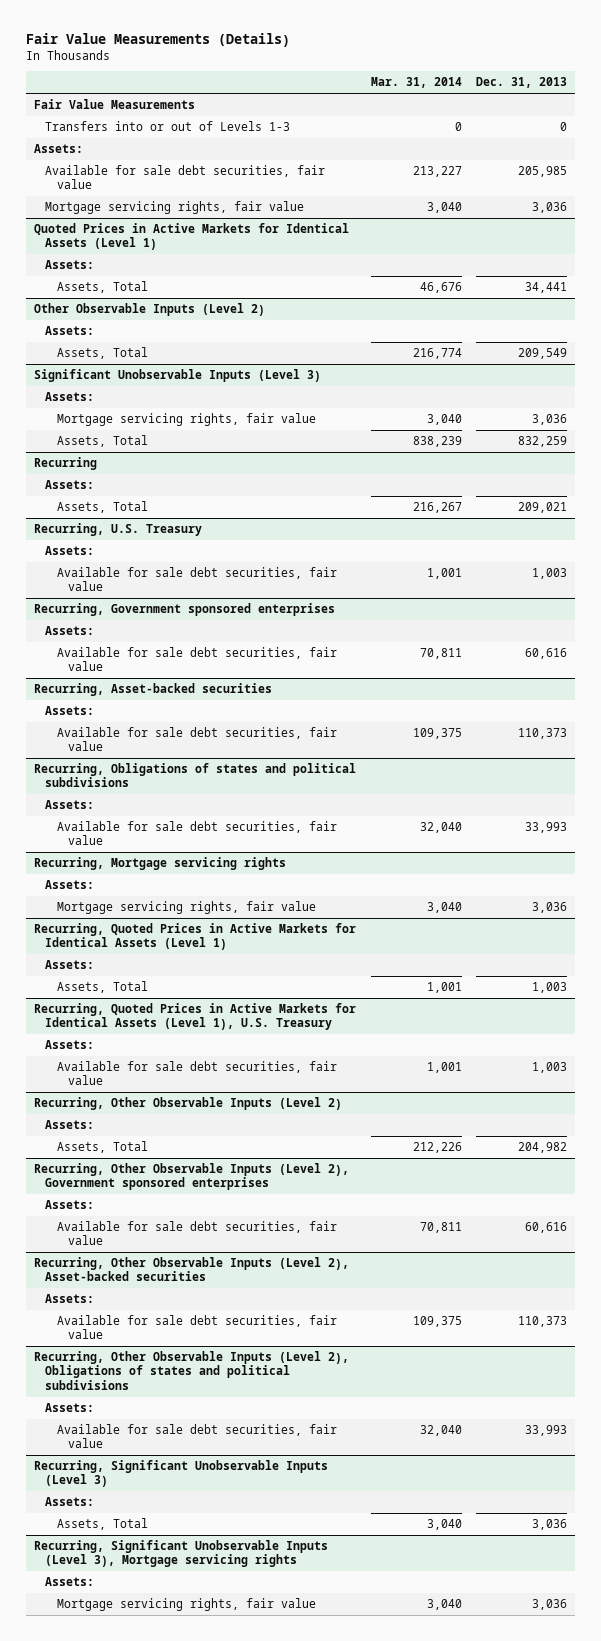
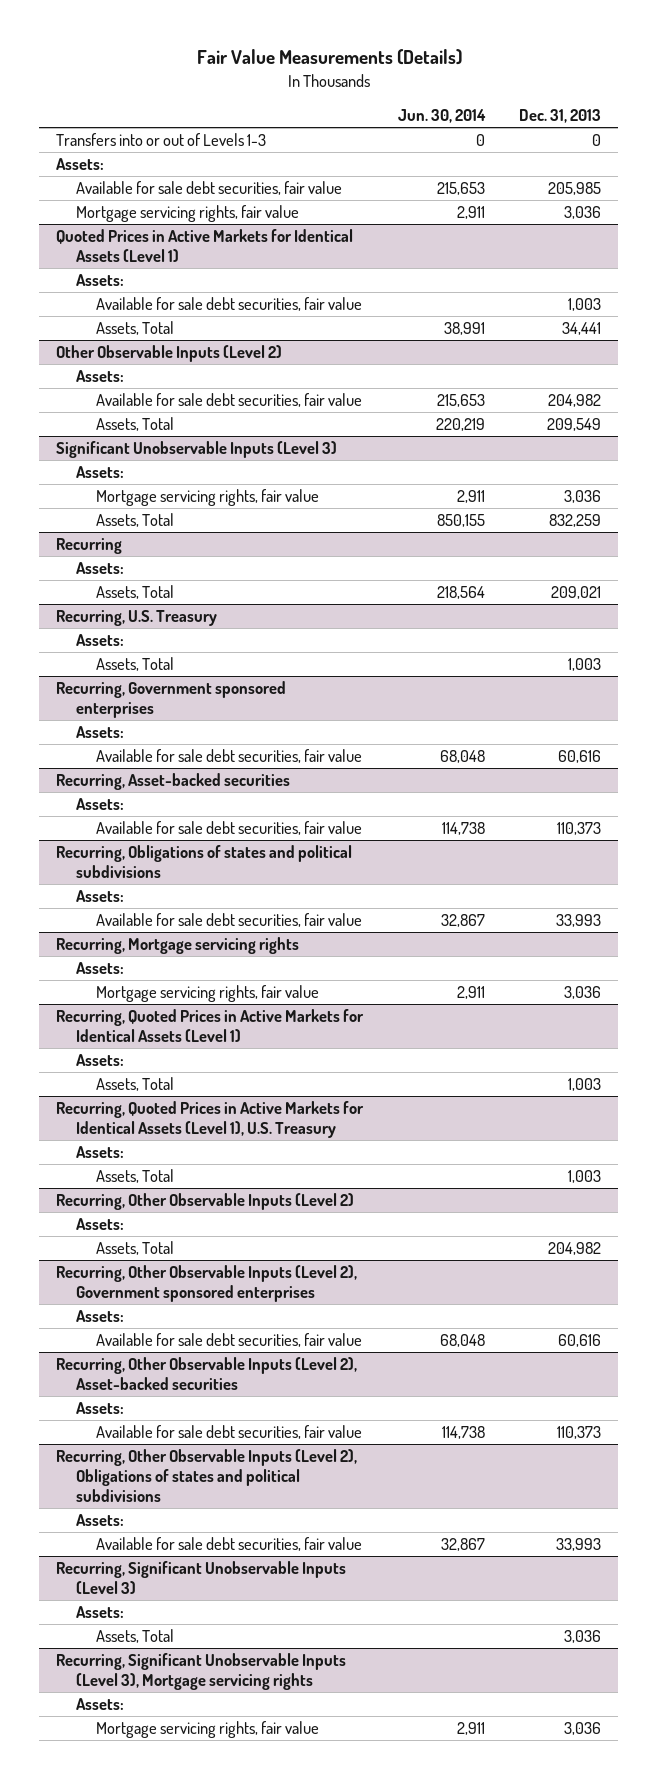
[370,77,462,89] Mar. 31, 2014 -> none
none -> [397,108,486,123] Jun. 30, 2014
[33,99,195,110] Fair Value Measurements -> none
none -> [95,297,362,312] Available for sale debt securities, fair value
none -> [95,393,362,408] Available for sale debt securities, fair value
[56,567,337,592] Available for sale debt securities, fair value -> none
none -> [95,657,174,672] Assets, Total
[56,1061,337,1086] Available for sale debt securities, fair value -> none
none -> [95,1169,174,1184] Assets, Total

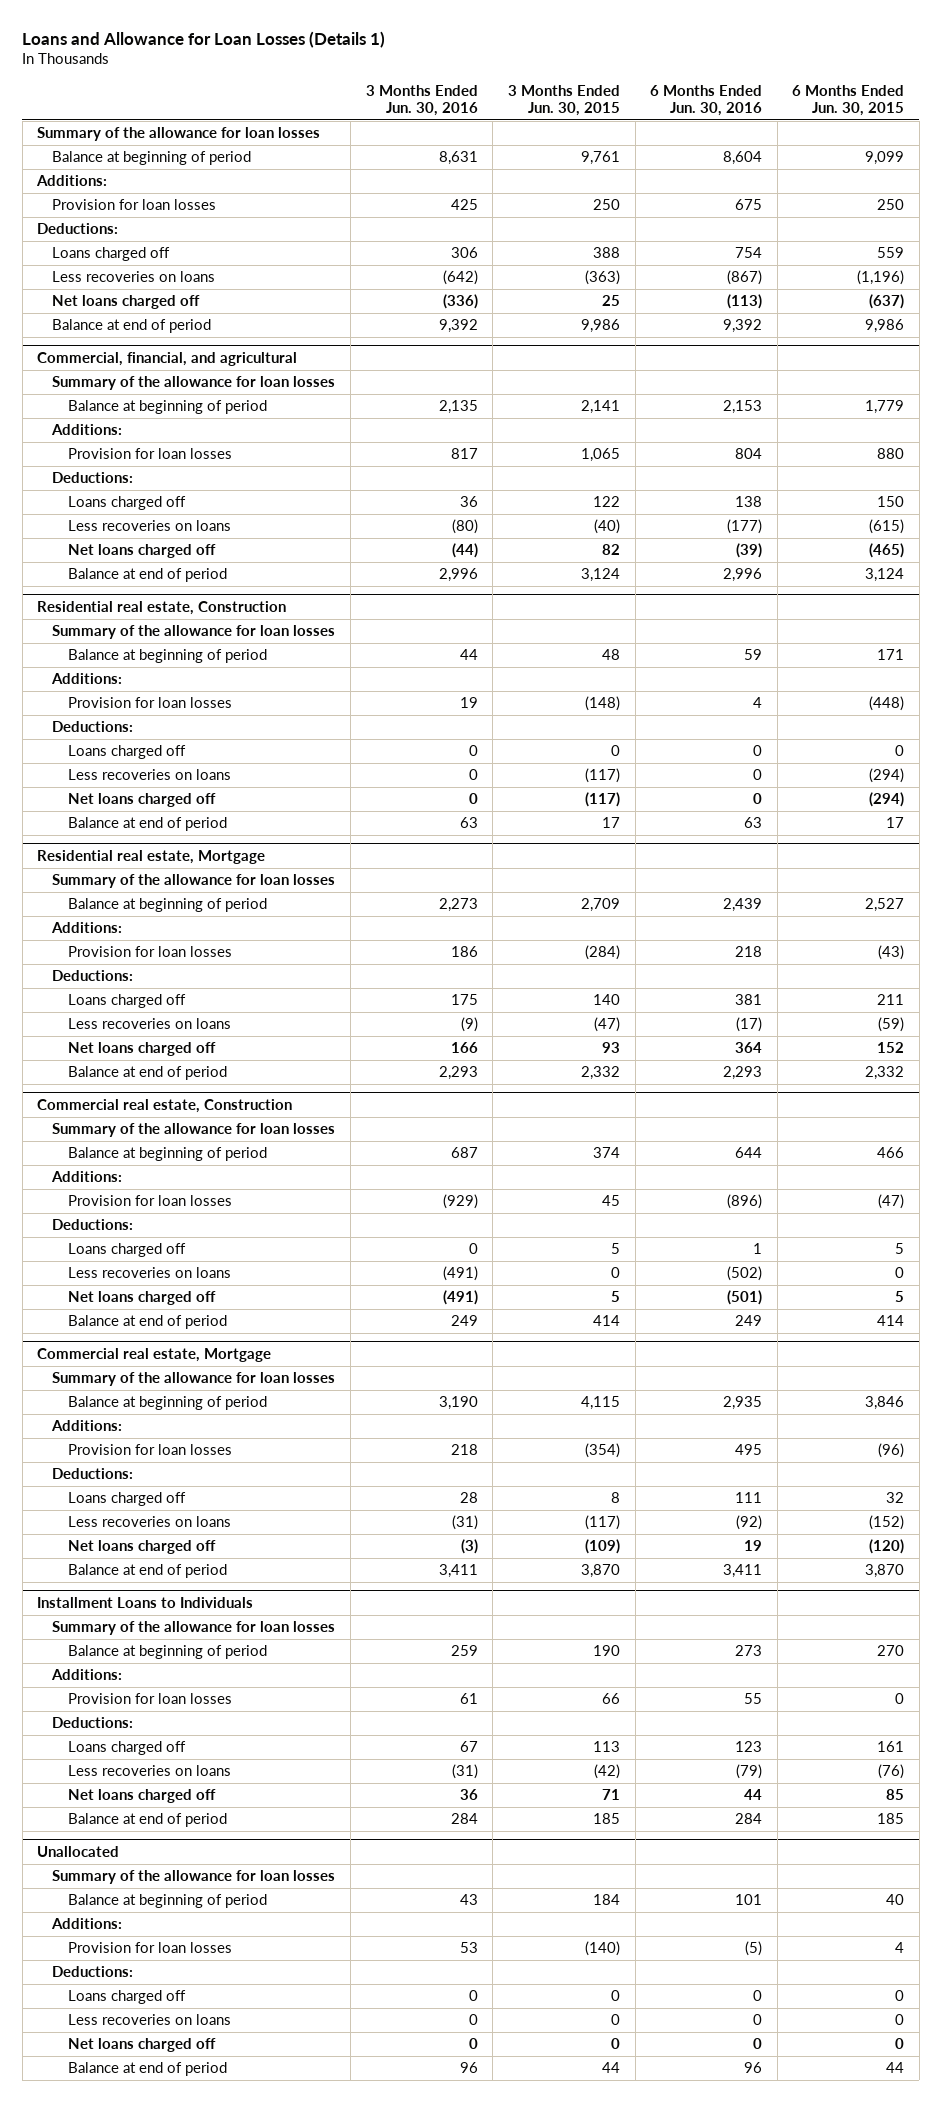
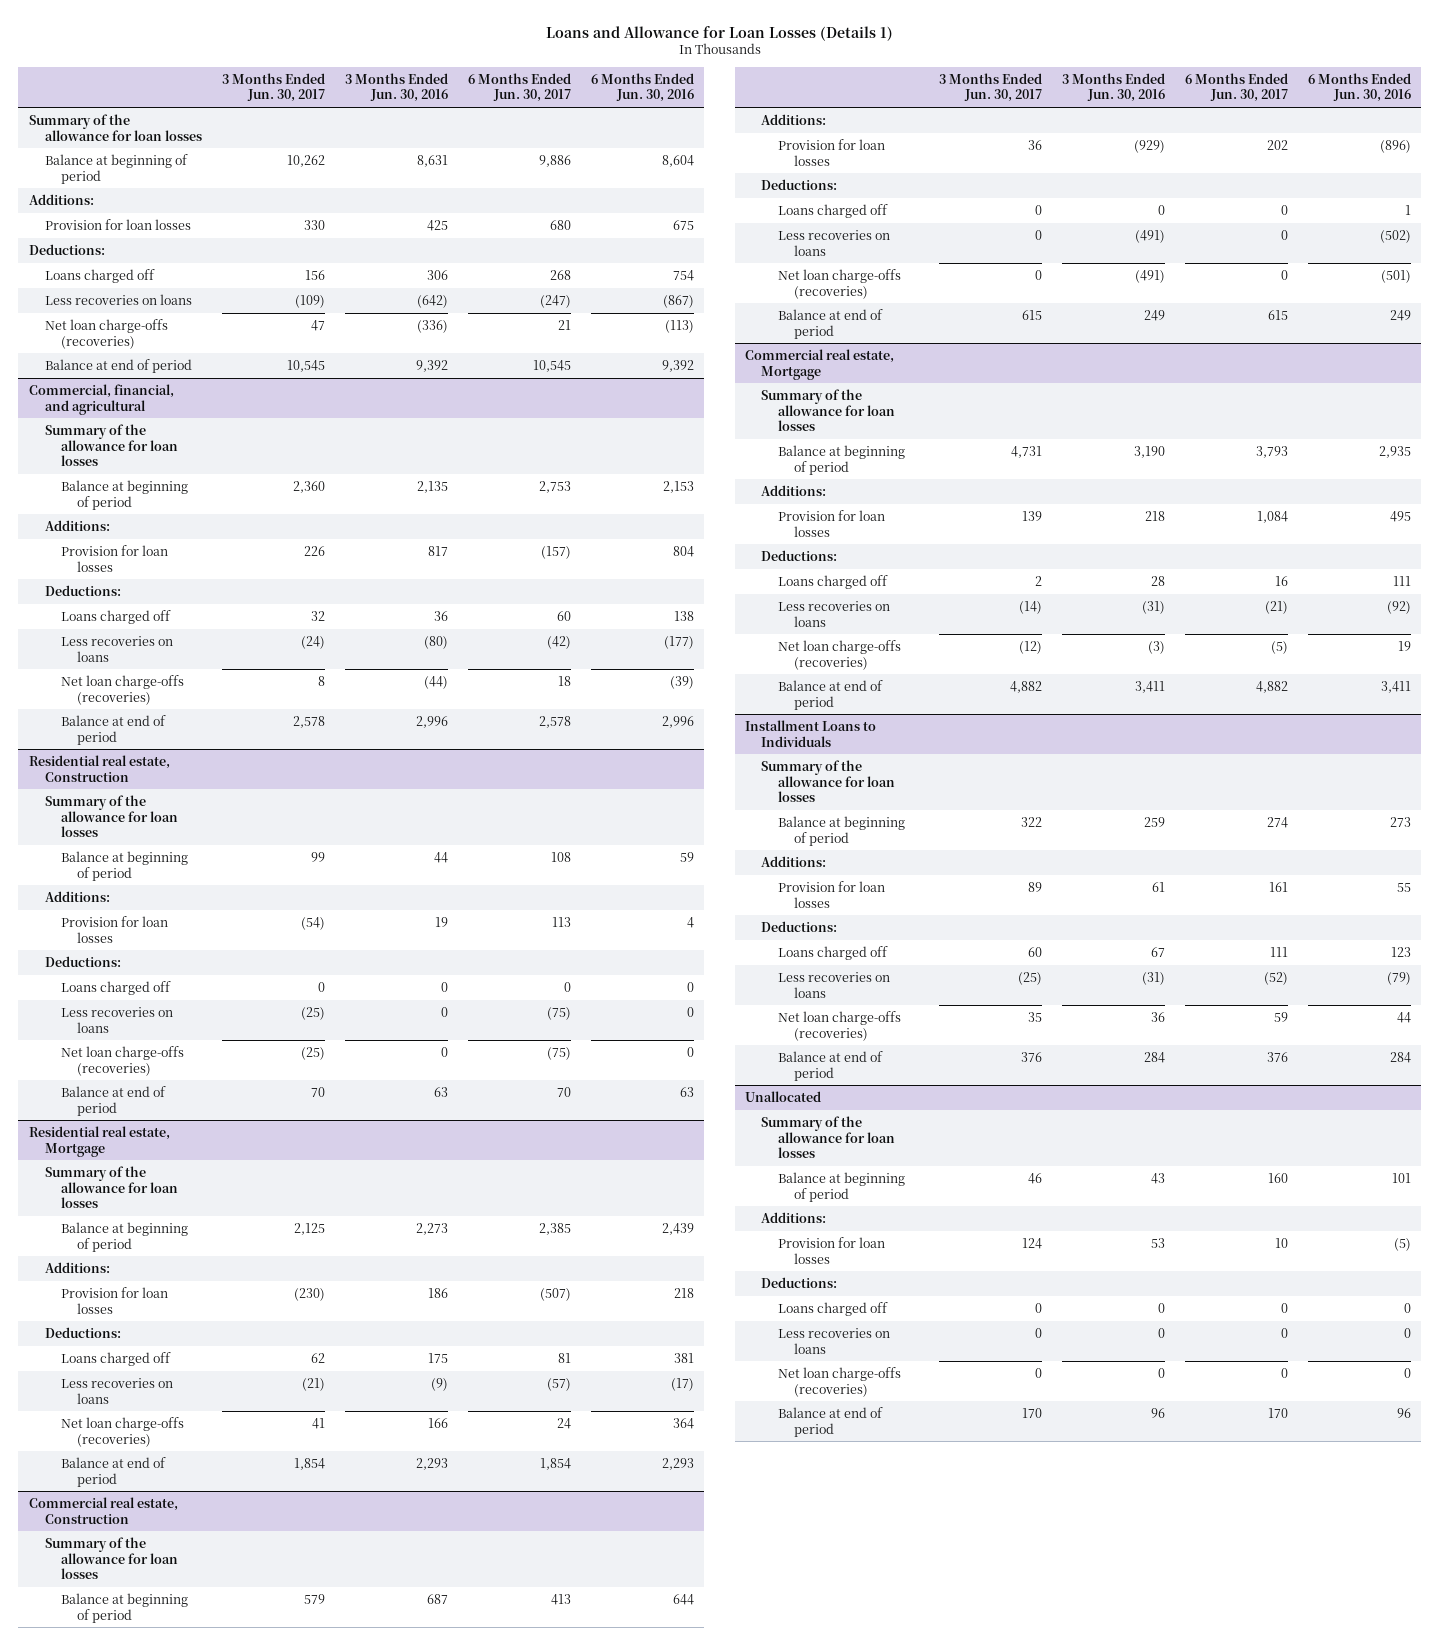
[507,84,620,117] 3 Months Ended Jun. 30, 2015 -> none
[792,84,905,117] 6 Months Ended Jun. 30, 2015 -> none
none -> [221,72,325,103] 3 Months Ended Jun. 30, 2017
none -> [468,72,572,103] 6 Months Ended Jun. 30, 2017
[52,295,201,310] Net loans charged off -> [44,318,168,349] Net loan charge-offs (recoveries)
[67,544,216,559] Net loans charged off -> [60,674,184,705] Net loan charge-offs (recoveries)
[67,793,216,808] Net loans charged off -> [60,1045,184,1076] Net loan charge-offs (recoveries)
[67,1042,216,1057] Net loans charged off -> [60,1416,184,1447] Net loan charge-offs (recoveries)
[67,1291,216,1306] Net loans charged off -> [777,268,901,299] Net loan charge-offs (recoveries)
[67,1540,216,1555] Net loans charged off -> [777,639,901,670] Net loan charge-offs (recoveries)
[67,1789,216,1804] Net loans charged off -> [777,1010,901,1041] Net loan charge-offs (recoveries)
[67,2038,216,2053] Net loans charged off -> [777,1366,901,1397] Net loan charge-offs (recoveries)

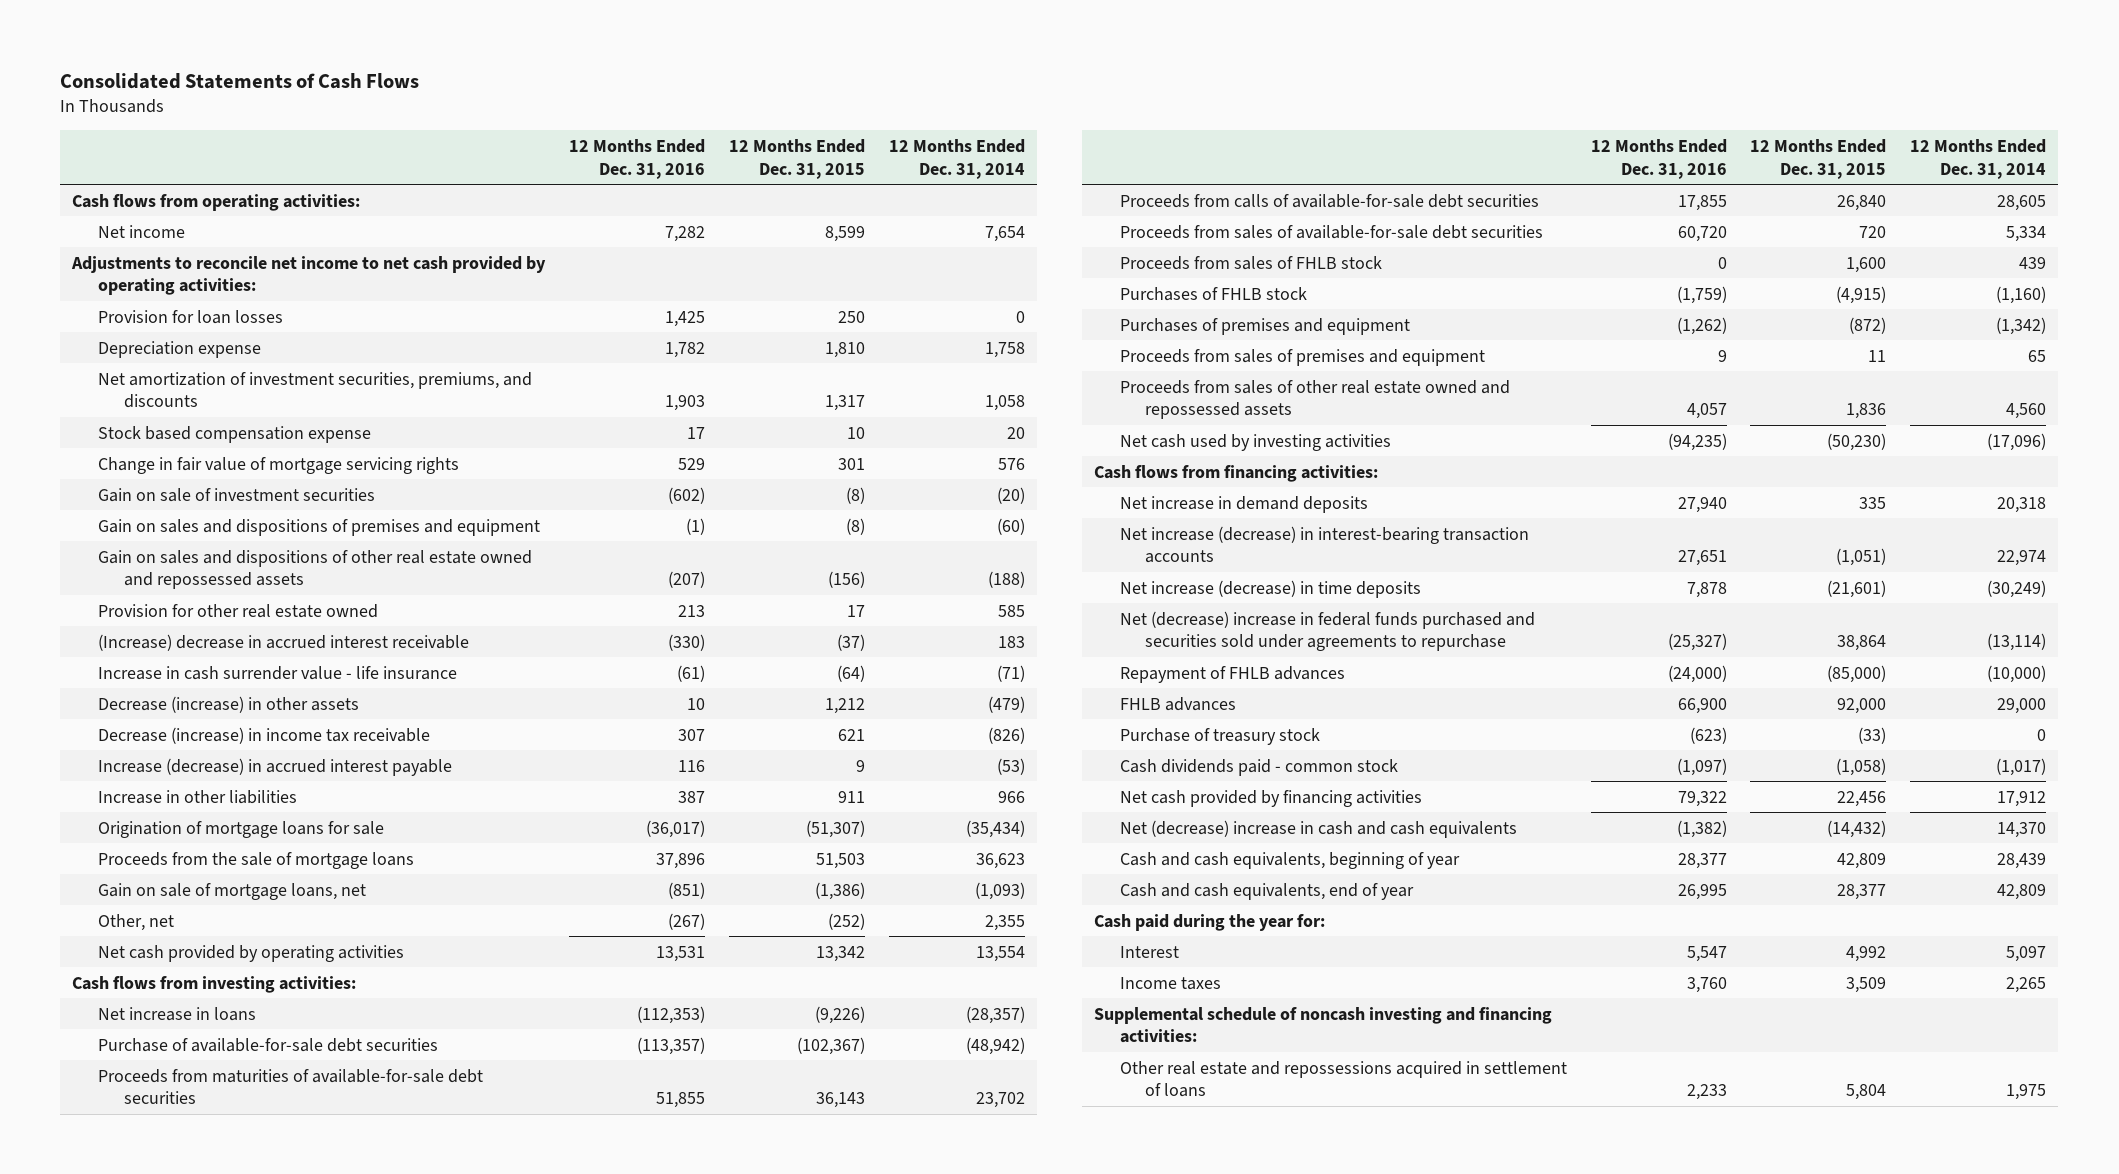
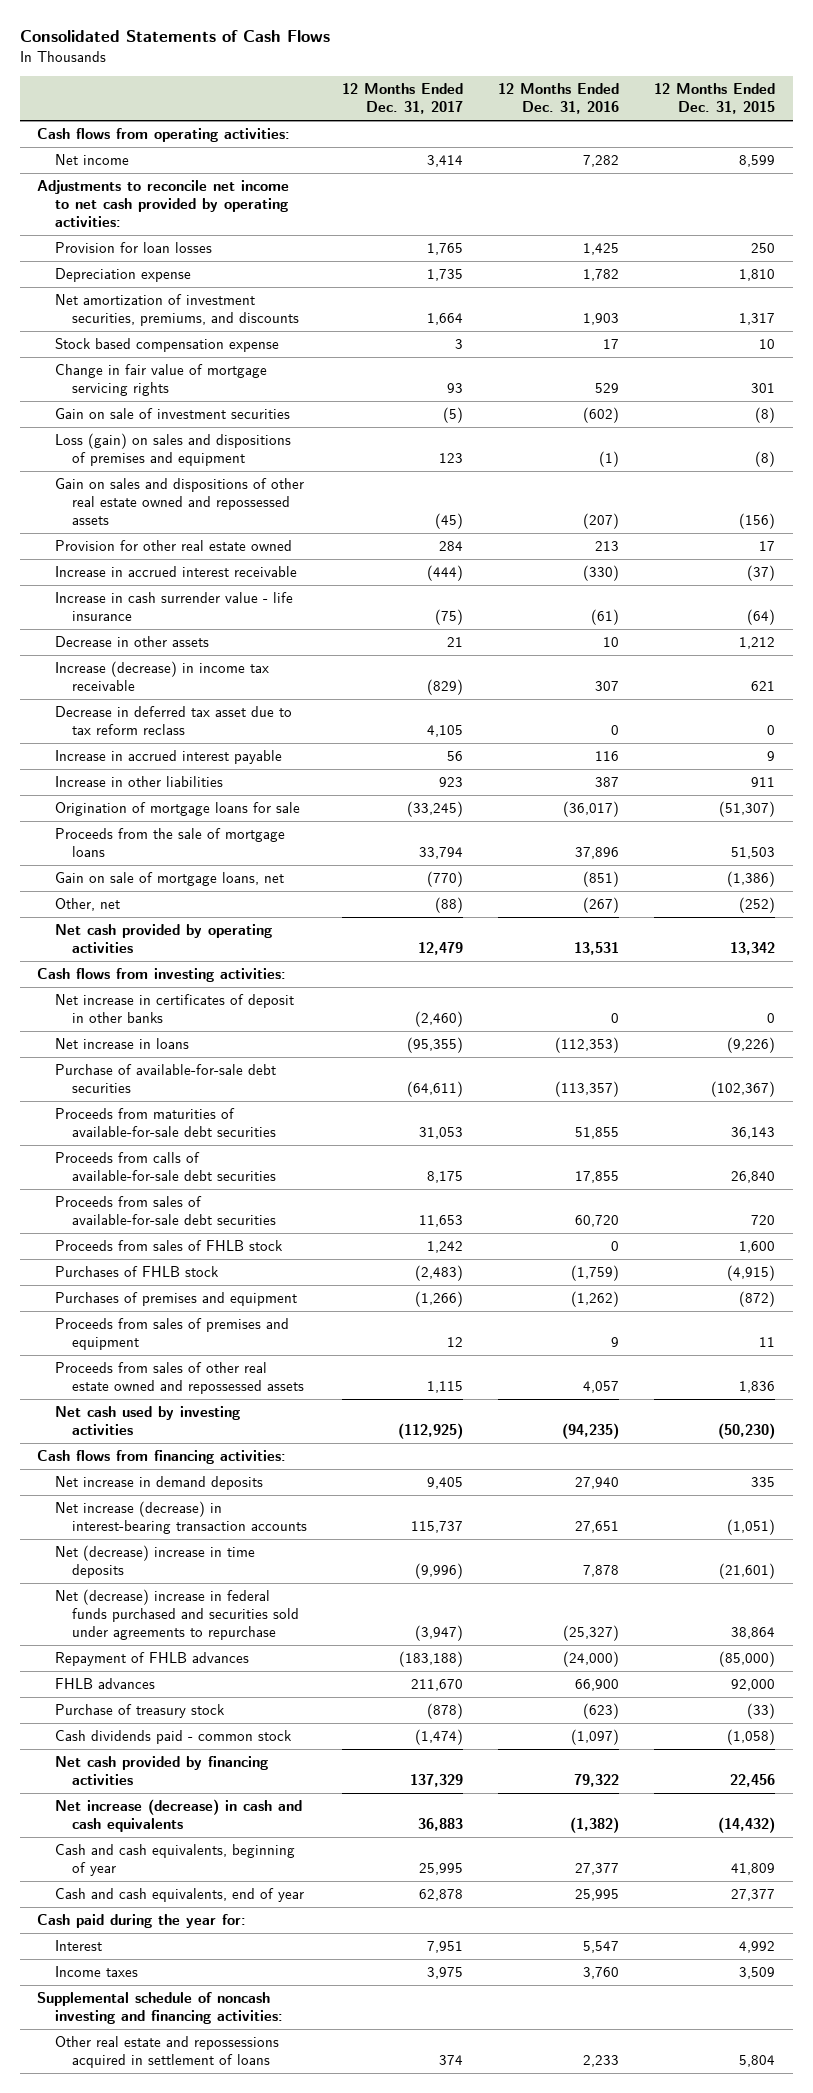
[888,139,1025,179] 12 Months Ended Dec. 31, 2014 -> none
none -> [342,83,464,115] 12 Months Ended Dec. 31, 2017
[98,518,541,536] Gain on sales and dispositions of premises and equipment -> [54,432,291,467] Loss (gain) on sales and dispositions of premises and equipment
[98,633,470,651] (Increase) decrease in accrued interest receivable -> [54,565,297,577] Increase in accrued interest receivable
[98,695,360,713] Decrease (increase) in other assets -> [54,635,209,647] Decrease in other assets
[98,726,431,744] Decrease (increase) in income tax receivable -> [54,660,269,692] Increase (decrease) in income tax receivable
none -> [54,705,292,736] Decrease in deferred tax asset due to tax reform reclass
[98,757,453,776] Increase (decrease) in accrued interest payable -> [54,749,282,764] Increase in accrued interest payable
none -> [54,993,294,1024] Net increase in certificates of deposit in other banks
[1119,579,1421,598] Net increase (decrease) in time deposits -> [54,1544,255,1579] Net (decrease) increase in time deposits
[1119,819,1517,838] Net (decrease) increase in cash and cash equivalents -> [54,1798,302,1833] Net increase (decrease) in cash and cash equivalents
[1677,852,1727,869] 28,377 -> [575,1863,620,1876] 27,377
[1837,852,1887,869] 42,809 -> [731,1863,776,1876] 41,809
[1677,883,1727,900] 26,995 -> [575,1888,620,1901] 25,995
[1837,883,1887,900] 28,377 -> [731,1888,776,1901] 27,377

